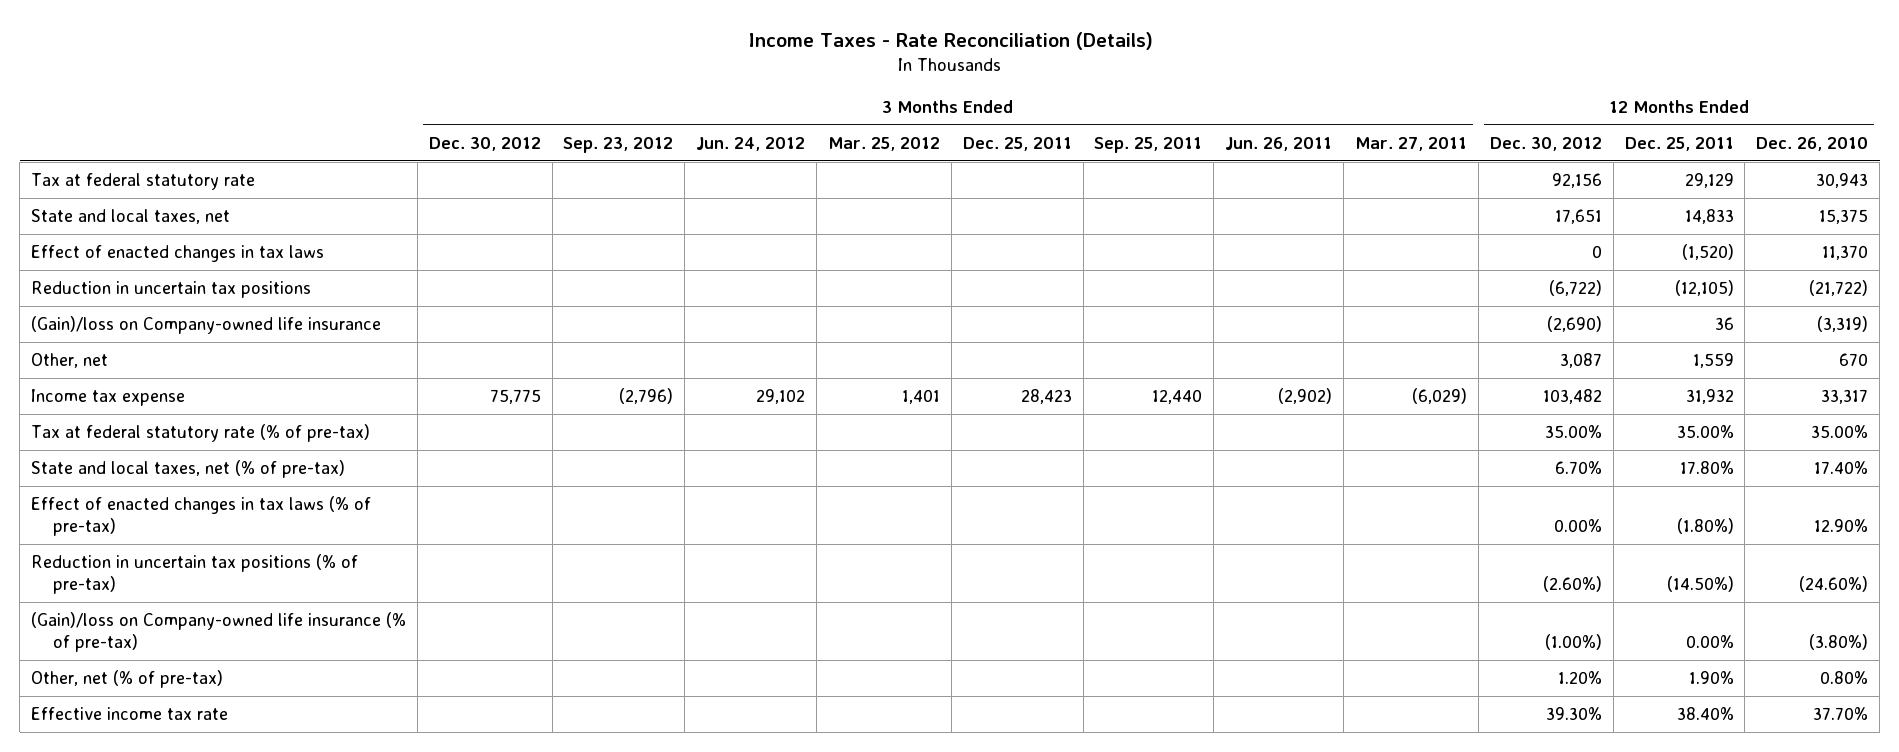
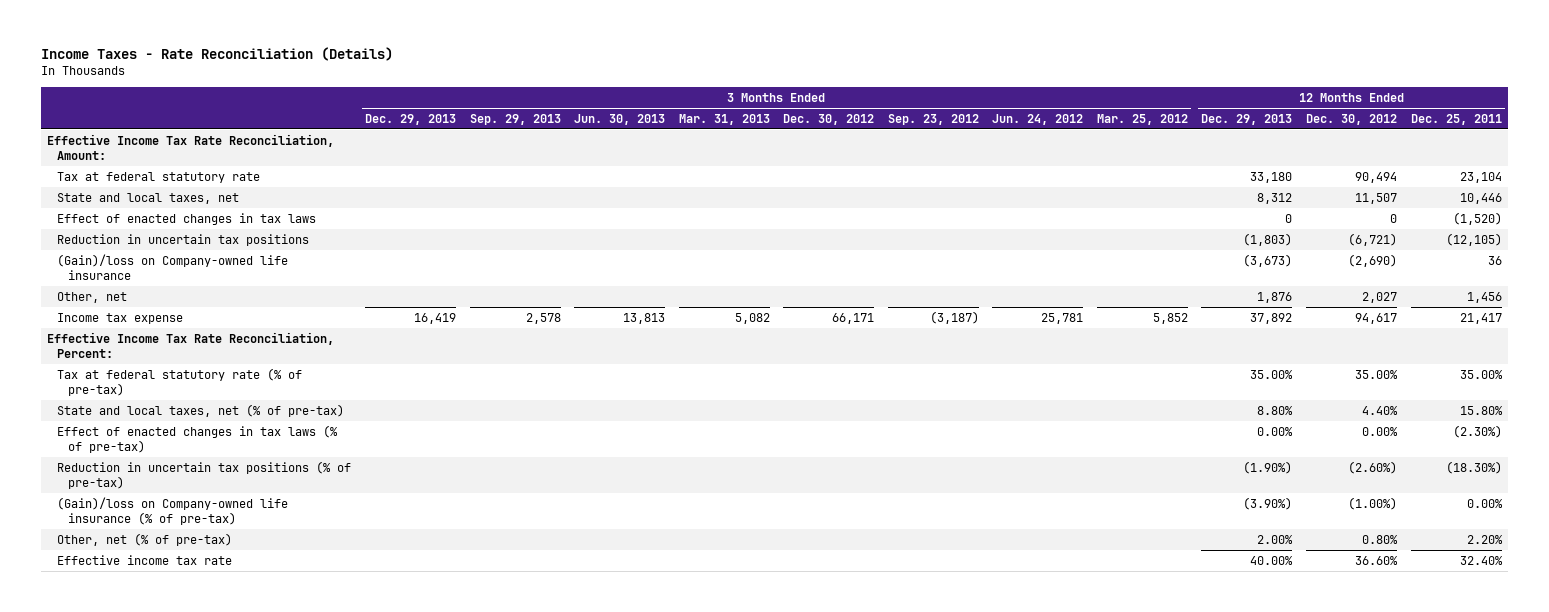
[962,136,1072,151] Dec. 25, 2011 -> none
[1094,136,1203,153] Sep. 25, 2011 -> none
[1225,136,1333,151] Jun. 26, 2011 -> none
[1355,136,1468,151] Mar. 27, 2011 -> none
[1756,136,1869,151] Dec. 26, 2010 -> none
none -> [365,113,457,125] Dec. 29, 2013
none -> [469,113,561,125] Sep. 29, 2013
none -> [574,113,666,125] Jun. 30, 2013
none -> [678,113,770,125] Mar. 31, 2013
none -> [1201,113,1293,125] Dec. 29, 2013
none -> [47,133,335,161] Effective Income Tax Rate Reconciliation, Amount:
[1551,172,1602,188] 92,156 -> [1355,171,1398,183] 90,494
[1684,172,1734,188] 29,129 -> [1459,171,1502,183] 23,104
[1554,208,1602,224] 17,651 -> [1355,192,1398,204] 11,507
[1684,208,1734,224] 14,833 -> [1459,192,1502,204] 10,446
[1548,279,1602,296] (6,722) -> [1348,232,1398,246] (6,721)
[1559,352,1602,368] 3,087 -> [1362,291,1398,303] 2,027
[1692,352,1734,368] 1,559 -> [1466,291,1502,303] 1,456
[489,388,541,404] 75,775 -> [832,312,875,324] 66,171
[619,387,674,404] (2,796) -> [929,310,979,324] (3,187)
[756,388,806,404] 29,102 -> [1041,312,1084,324] 25,781
[901,388,940,404] 1,401 -> [1152,312,1188,324] 5,852
[1542,388,1602,404] 103,482 -> [1355,312,1398,324] 94,617
[1685,388,1734,404] 31,932 -> [1459,312,1502,324] 21,417
none -> [47,331,335,359] Effective Income Tax Rate Reconciliation, Percent:
[1554,460,1602,474] 6.70% -> [1362,405,1399,415] 4.40%
[1679,460,1734,474] 17.80% -> [1459,405,1503,415] 15.80%
[1676,518,1734,535] (1.80%) -> [1452,424,1502,438] (2.30%)
[1666,576,1734,593] (14.50%) -> [1445,460,1502,474] (18.30%)
[1557,670,1602,684] 1.20% -> [1362,534,1399,544] 0.80%
[1688,670,1734,684] 1.90% -> [1466,534,1503,544] 2.20%
[1545,706,1602,720] 39.30% -> [1355,555,1399,565] 36.60%
[1676,706,1734,720] 38.40% -> [1459,555,1503,565] 32.40%

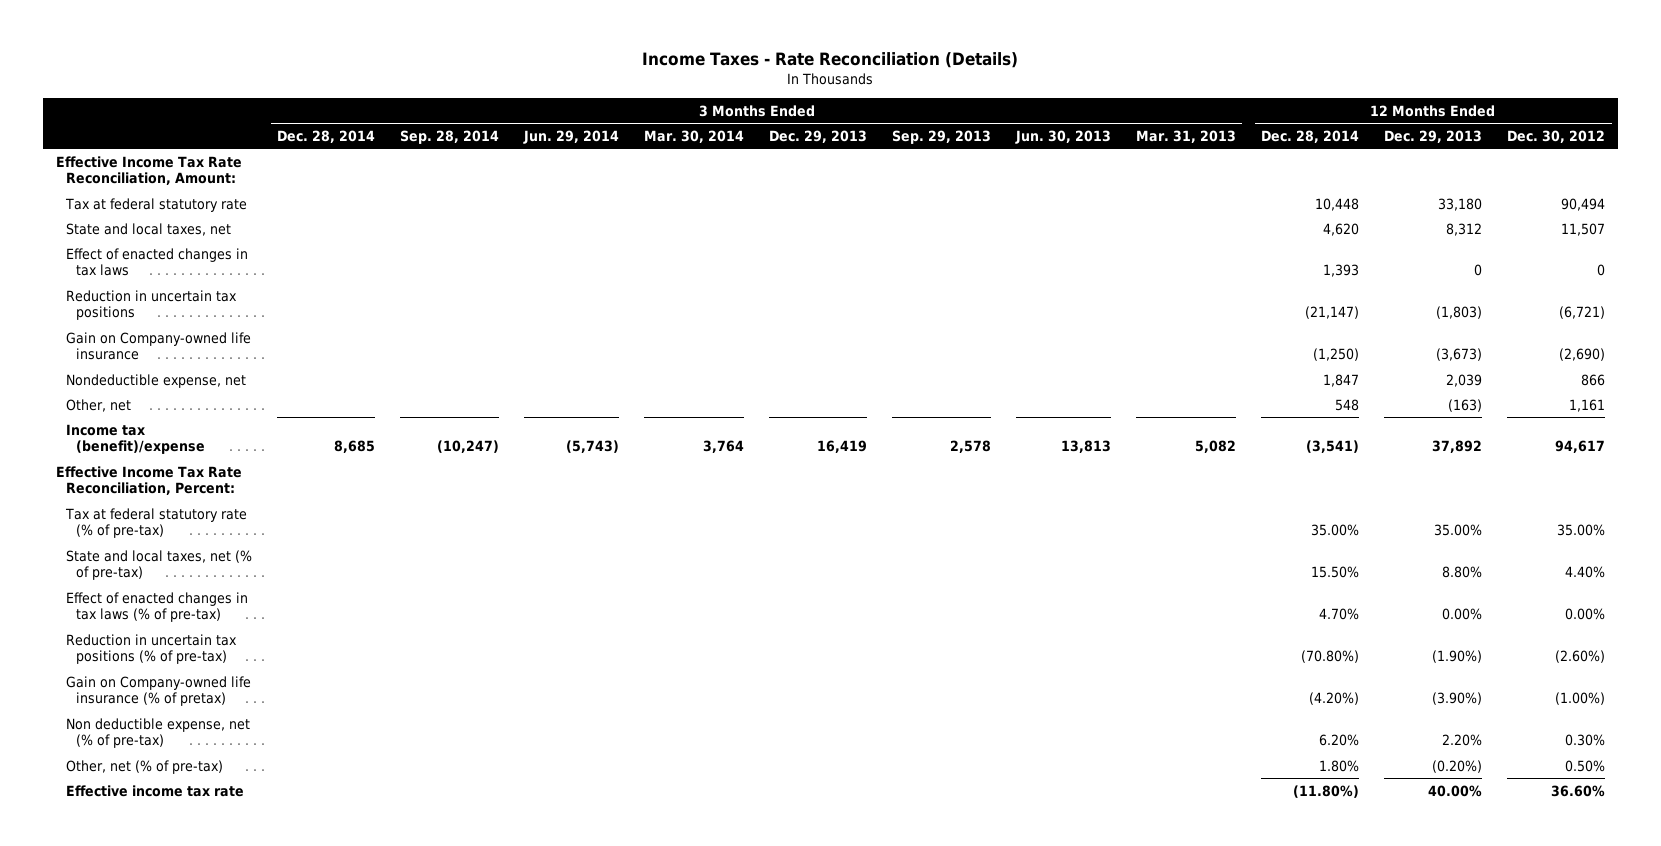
[783,113,875,125] Dec. 30, 2012 -> none
[887,113,979,125] Sep. 23, 2012 -> none
[992,113,1084,125] Jun. 24, 2012 -> none
[1096,113,1188,125] Mar. 25, 2012 -> none
[1410,113,1502,125] Dec. 25, 2011 -> none
none -> [277,130,376,144] Dec. 28, 2014
none -> [400,130,500,145] Sep. 28, 2014
none -> [523,130,620,145] Jun. 29, 2014
none -> [644,130,745,144] Mar. 30, 2014
none -> [1261,130,1360,144] Dec. 28, 2014
[57,253,289,281] (Gain)/loss on Company-owned life insurance -> [66,331,252,361] Gain on Company-owned life insurance
none -> [66,373,247,388] Nondeductible expense, net
[1257,291,1293,303] 1,876 -> [1448,398,1483,412] (163)
[1362,291,1398,303] 2,027 -> [1569,398,1606,412] 1,161
[57,312,184,324] Income tax expense -> [66,423,206,455] Income tax (benefit)/expense
[57,496,289,526] (Gain)/loss on Company-owned life insurance (% of pre-tax) -> [66,675,252,707] Gain on Company-owned life insurance (% of pretax)
none -> [66,717,251,749] Non deductible expense, net (% of pre-tax)
[1257,534,1294,544] 2.00% -> [1432,759,1483,773] (0.20%)
[1362,534,1399,544] 0.80% -> [1565,759,1606,772] 0.50%

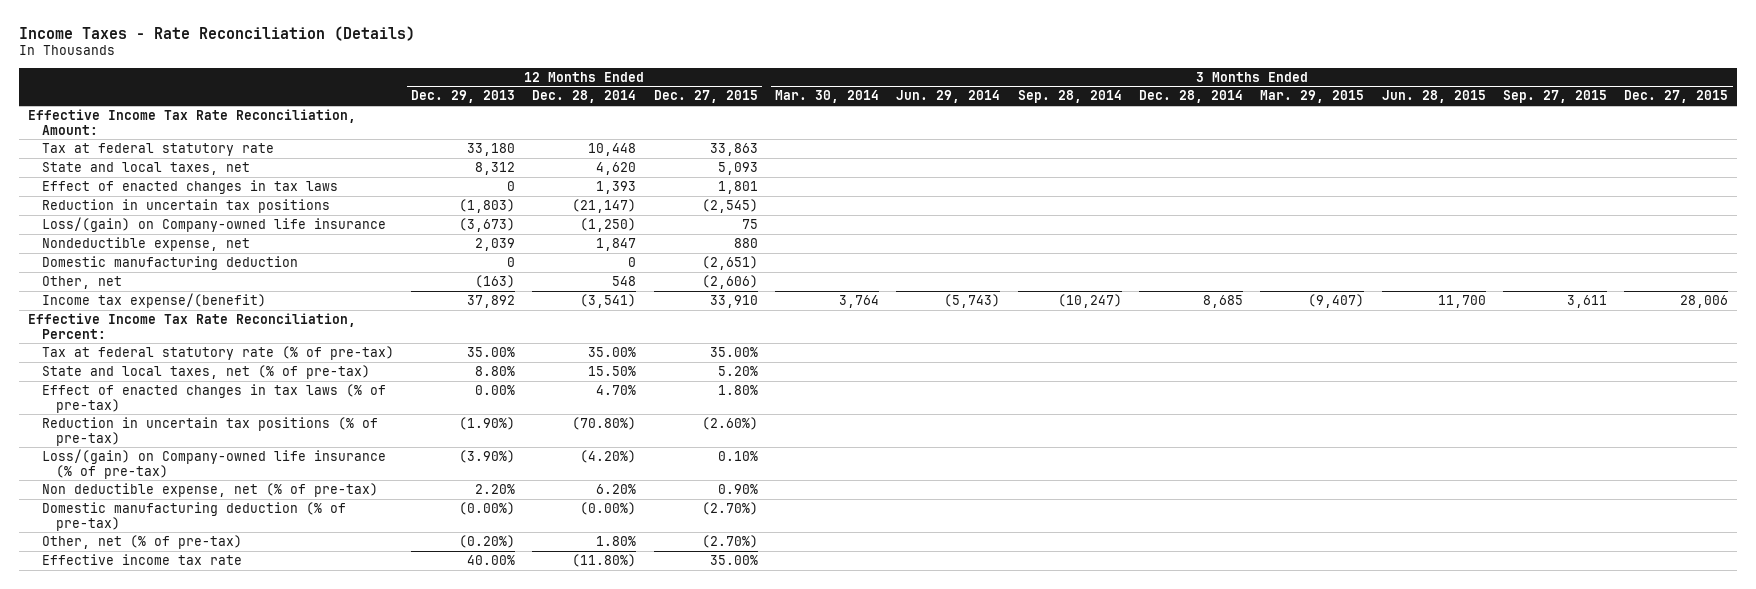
[769,130,868,144] Dec. 29, 2013 -> none
[892,130,992,145] Sep. 29, 2013 -> none
[1015,130,1112,145] Jun. 30, 2013 -> none
[1136,130,1237,144] Mar. 31, 2013 -> none
[1507,130,1606,144] Dec. 30, 2012 -> none
none -> [653,90,758,104] Dec. 27, 2015
none -> [1260,90,1365,104] Mar. 29, 2015
none -> [1381,90,1486,104] Jun. 28, 2015
none -> [1503,90,1608,104] Sep. 27, 2015
none -> [1624,90,1729,104] Dec. 27, 2015
[66,331,252,361] Gain on Company-owned life insurance -> [41,216,386,232] Loss/(gain) on Company-owned life insurance
none -> [41,255,298,270] Domestic manufacturing deduction
[66,423,206,455] Income tax (benefit)/expense -> [41,292,266,308] Income tax expense/(benefit)
[66,675,252,707] Gain on Company-owned life insurance (% of pretax) -> [41,448,386,479] Loss/(gain) on Company-owned life insurance (% of pre-tax)
none -> [41,501,346,531] Domestic manufacturing deduction (% of pre-tax)

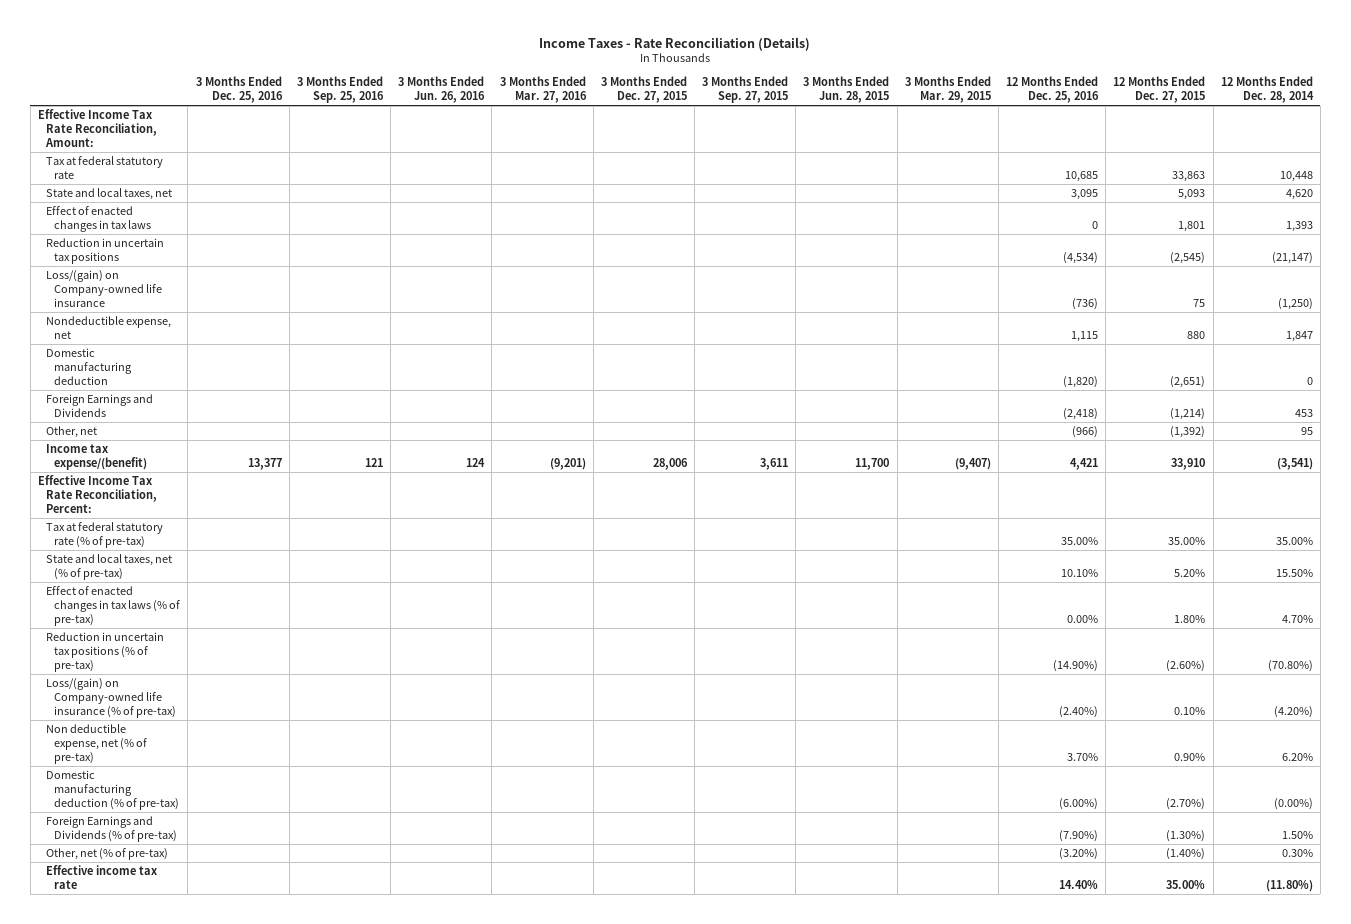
[411,90,516,104] Dec. 29, 2013 -> none
[775,90,880,104] Mar. 30, 2014 -> none
[896,90,1001,104] Jun. 29, 2014 -> none
[1017,90,1122,104] Sep. 28, 2014 -> none
[1139,90,1244,104] Dec. 28, 2014 -> none
none -> [195,76,283,104] 3 Months Ended Dec. 25, 2016
none -> [296,76,384,104] 3 Months Ended Sep. 25, 2016
none -> [398,76,486,104] 3 Months Ended Jun. 26, 2016
none -> [499,76,587,104] 3 Months Ended Mar. 27, 2016
none -> [1006,76,1100,104] 12 Months Ended Dec. 25, 2016
none -> [46,394,154,418] Foreign Earnings and Dividends
[612,275,637,286] 548 -> [1300,427,1313,436] 95
[701,274,758,289] (2,606) -> [1170,426,1206,439] (1,392)
none -> [46,816,178,843] Foreign Earnings and Dividends (% of pre-tax)
[596,535,637,546] 1.80% -> [1281,849,1313,858] 0.30%
[701,534,758,548] (2.70%) -> [1166,848,1206,861] (1.40%)

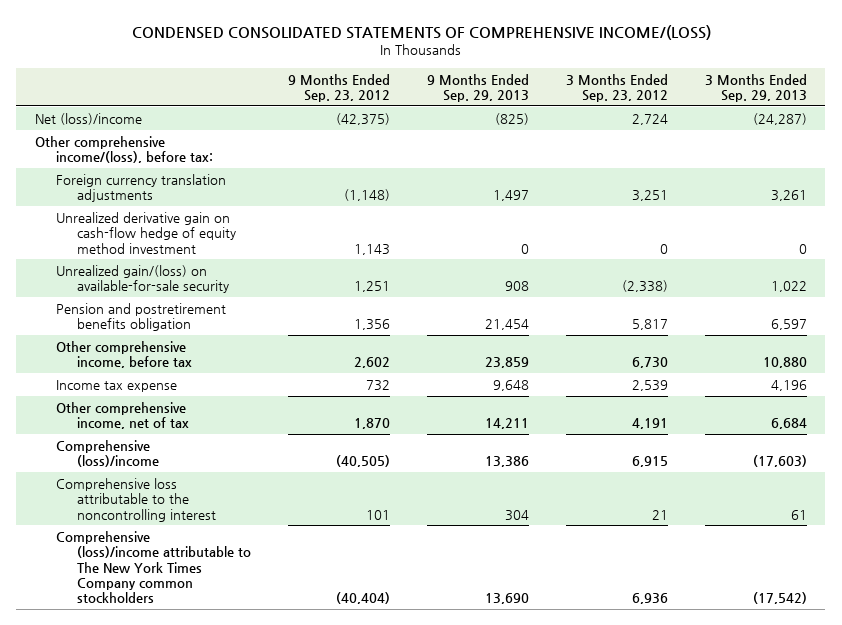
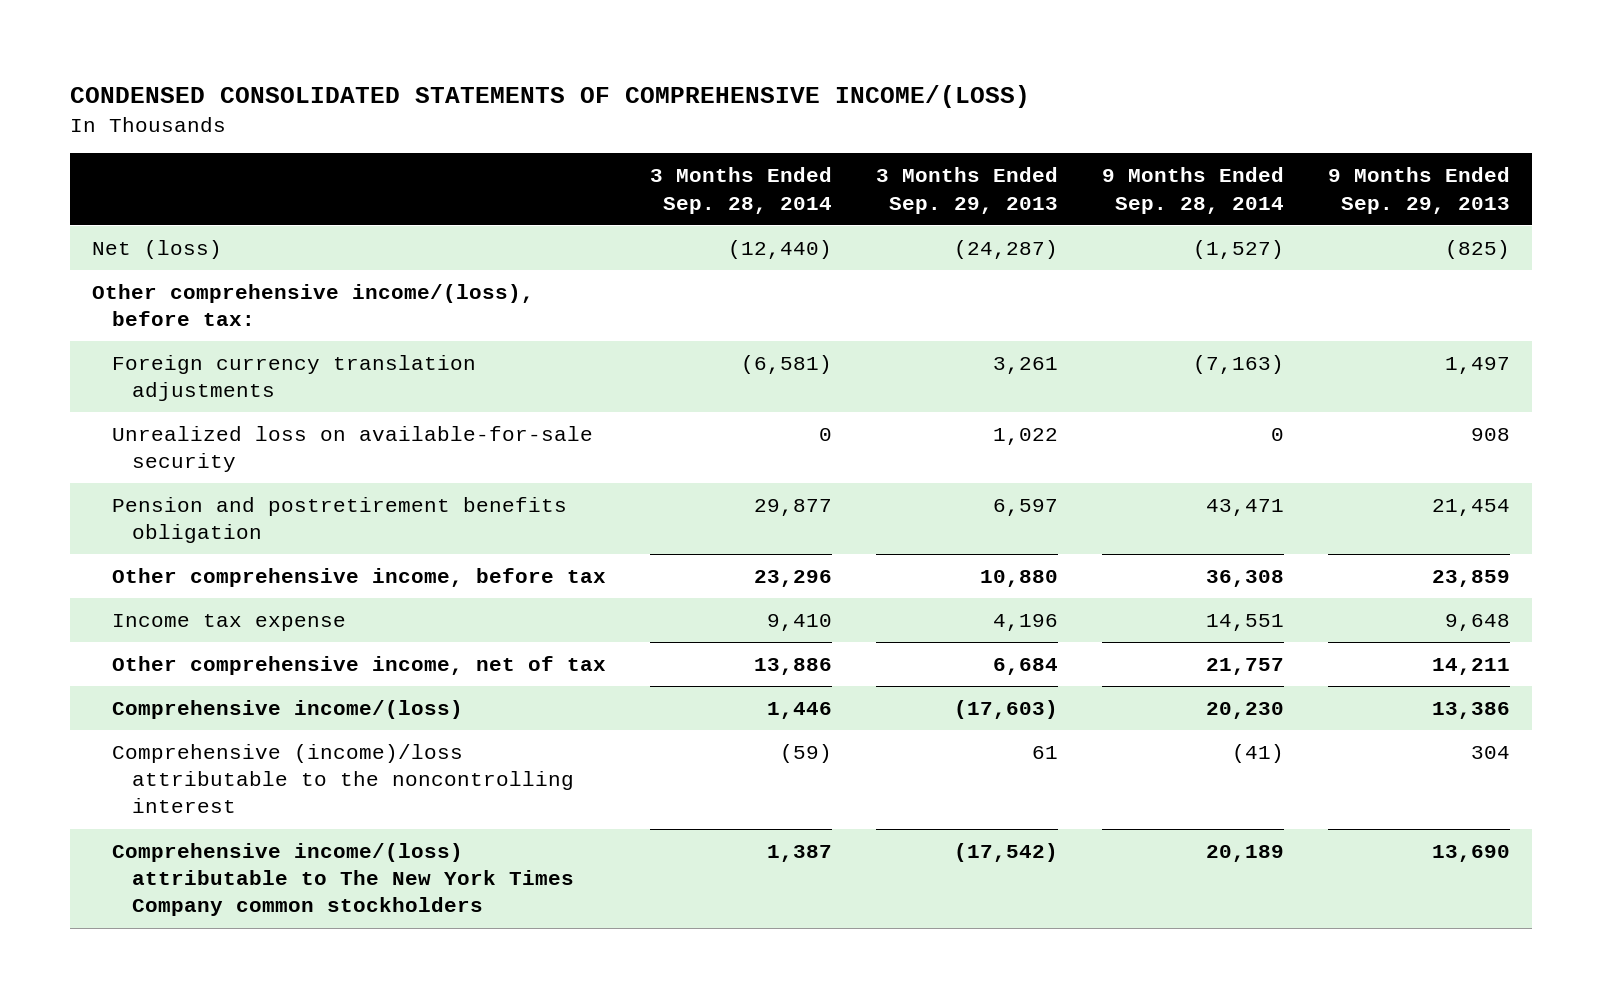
[287,73,390,102] 9 Months Ended Sep. 23, 2012 -> none
[565,73,668,102] 3 Months Ended Sep. 23, 2012 -> none
none -> [649,167,832,214] 3 Months Ended Sep. 28, 2014
none -> [1101,167,1284,214] 9 Months Ended Sep. 28, 2014
[34,113,142,126] Net (loss)/income -> [92,240,223,260] Net (loss)
[55,212,236,254] Unrealized derivative gain on cash-flow hedge of equity method investment -> none
[55,265,229,294] Unrealized gain/(loss) on available-for-sale security -> [111,426,593,473] Unrealized loss on available-for-sale security
[55,440,159,468] Comprehensive (loss)/income -> [111,700,463,720] Comprehensive income/(loss)
[55,478,216,522] Comprehensive loss attributable to the noncontrolling interest -> [111,744,574,814] Comprehensive (income)/loss attributable to the noncontrolling interest
[55,531,251,604] Comprehensive (loss)/income attributable to The New York Times Company common stockholders -> [111,843,574,917] Comprehensive income/(loss) attributable to The New York Times Company common stockholders

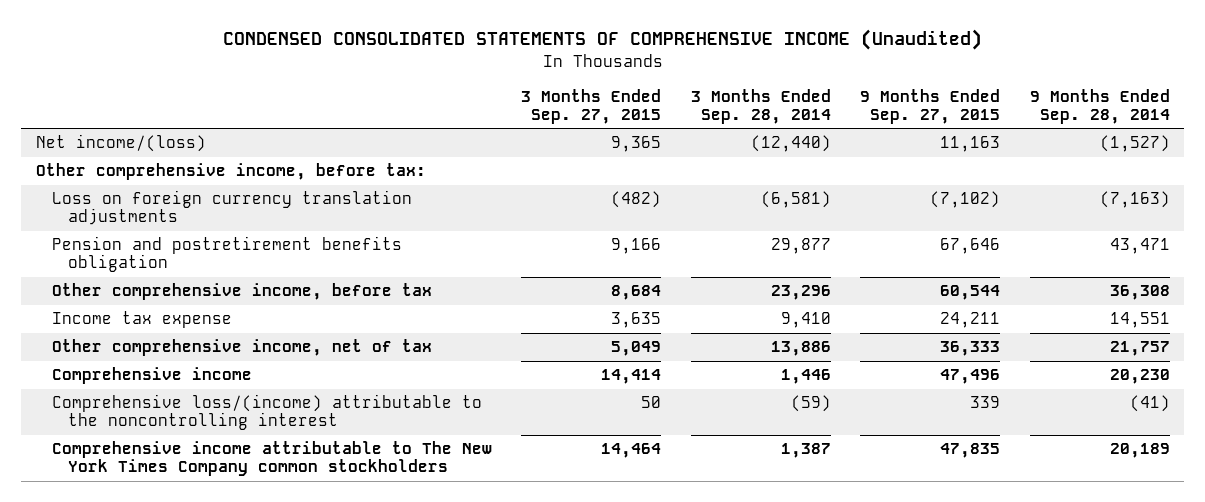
[70,85,1031,109] CONDENSED CONSOLIDATED STATEMENTS OF COMPREHENSIVE INCOME/(LOSS) -> [222,29,982,51] CONDENSED CONSOLIDATED STATEMENTS OF COMPREHENSIVE INCOME (Unaudited)
[875,167,1058,214] 3 Months Ended Sep. 29, 2013 -> none
[1327,167,1510,214] 9 Months Ended Sep. 29, 2013 -> none
none -> [521,88,662,124] 3 Months Ended Sep. 27, 2015
none -> [860,88,1001,124] 9 Months Ended Sep. 27, 2015
[111,426,593,473] Unrealized loss on available-for-sale security -> none
[92,240,223,260] Net (loss) -> [35,134,206,153] Net income/(loss)
[92,284,535,327] Other comprehensive income/(loss), before tax: -> [35,163,426,181] Other comprehensive income, before tax:
[111,355,476,402] Foreign currency translation adjustments -> [52,190,413,226] Loss on foreign currency translation adjustments
[111,700,463,720] Comprehensive income/(loss) -> [52,367,253,385] Comprehensive income
[111,744,574,814] Comprehensive (income)/loss attributable to the noncontrolling interest -> [52,394,483,431] Comprehensive loss/(income) attributable to the noncontrolling interest
[111,843,574,917] Comprehensive income/(loss) attributable to The New York Times Company common stockholders -> [52,441,493,477] Comprehensive income attributable to The New York Times Company common stockholders

